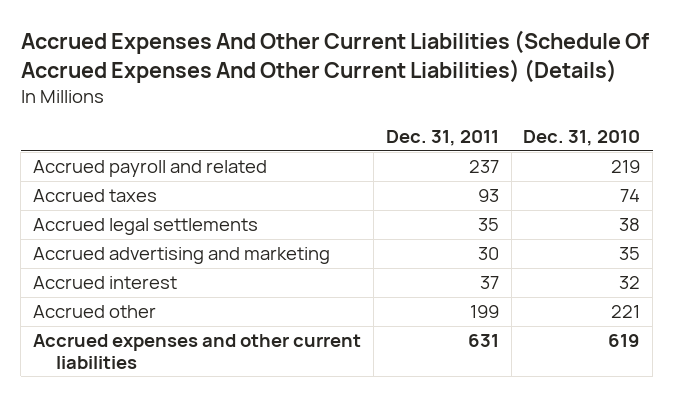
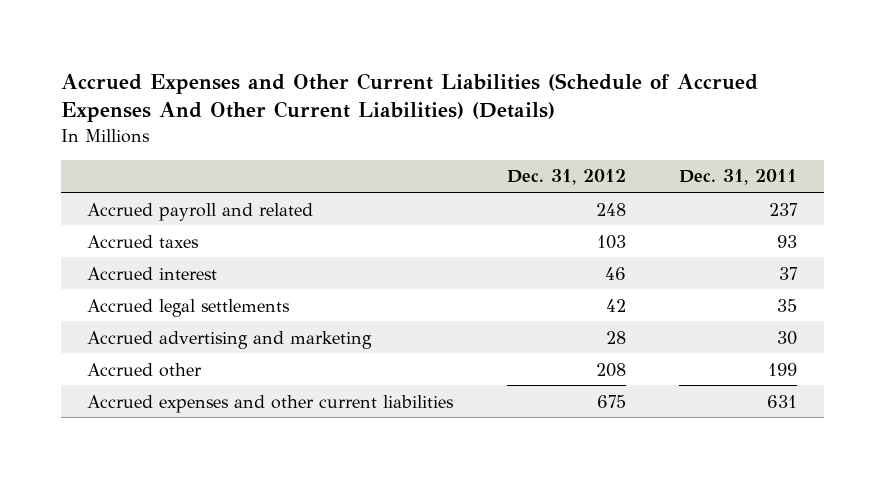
[20,30,649,84] Accrued Expenses And Other Current Liabilities (Schedule Of Accrued Expenses And Other Current Liabilities) (Details) -> [60,72,758,123] Accrued Expenses and Other Current Liabilities (Schedule of Accrued Expenses And Other Current Liabilities) (Details)
[523,129,641,146] Dec. 31, 2010 -> none
none -> [506,169,626,186] Dec. 31, 2012
[32,276,177,290] Accrued interest -> [87,266,218,280] Accrued interest

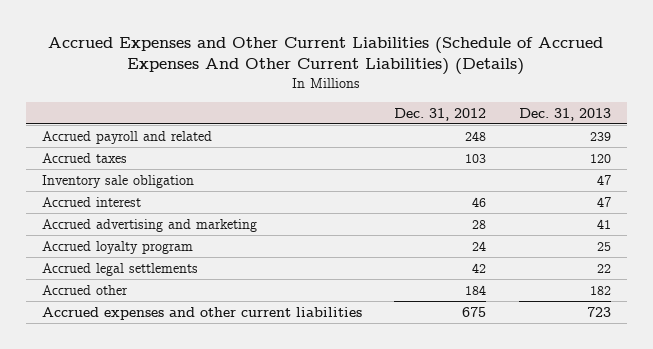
[679,169,798,186] Dec. 31, 2011 -> none
none -> [518,107,611,121] Dec. 31, 2013
none -> [42,174,195,188] Inventory sale obligation
none -> [42,240,194,254] Accrued loyalty program
[87,298,291,317] Accrued legal settlements -> [42,262,199,276] Accrued legal settlements
[595,362,626,377] 208 -> [465,284,487,295] 184

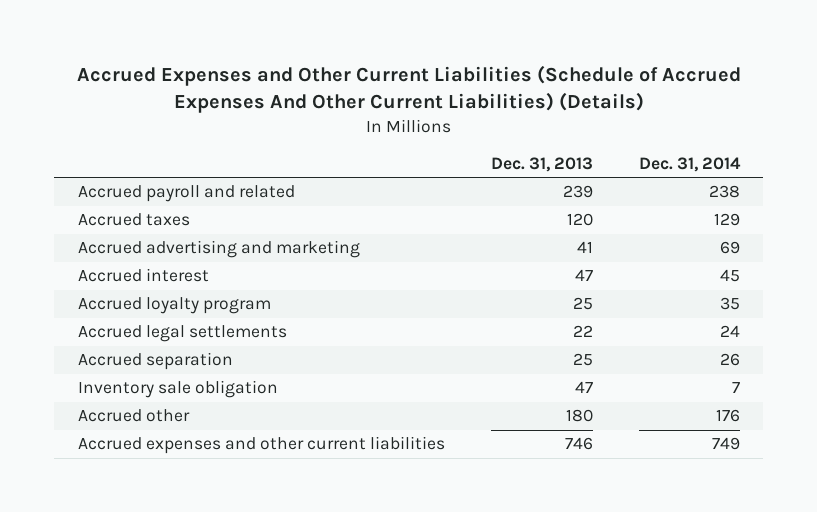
[394,107,487,121] Dec. 31, 2012 -> none
none -> [638,156,741,172] Dec. 31, 2014
[42,196,142,207] Accrued interest -> [77,268,209,283] Accrued interest
none -> [77,352,233,371] Accrued separation
[42,174,195,188] Inventory sale obligation -> [77,380,278,399] Inventory sale obligation
[589,285,611,295] 182 -> [565,409,593,423] 180
[586,306,611,317] 723 -> [564,437,593,451] 746

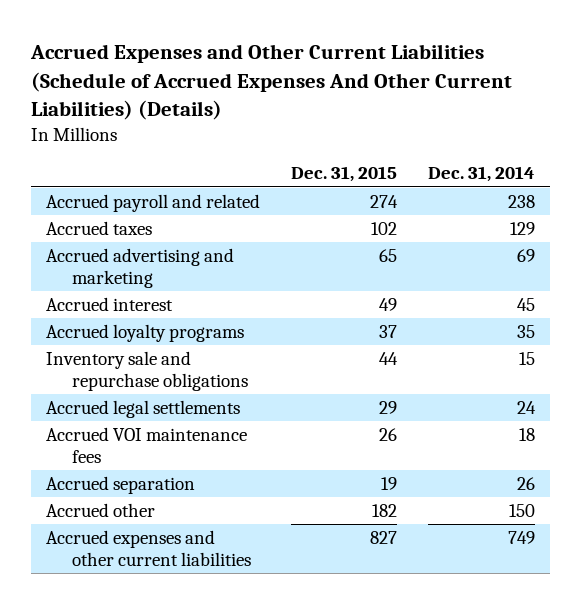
[490,156,593,172] Dec. 31, 2013 -> none
none -> [290,166,397,183] Dec. 31, 2015
[77,297,271,315] Accrued loyalty program -> [46,323,245,342] Accrued loyalty programs
none -> [46,350,249,391] Inventory sale and repurchase obligations
none -> [46,426,248,463] Accrued VOI maintenance fees
[77,380,278,399] Inventory sale obligation -> none
[715,409,740,423] 176 -> [508,503,535,517] 150

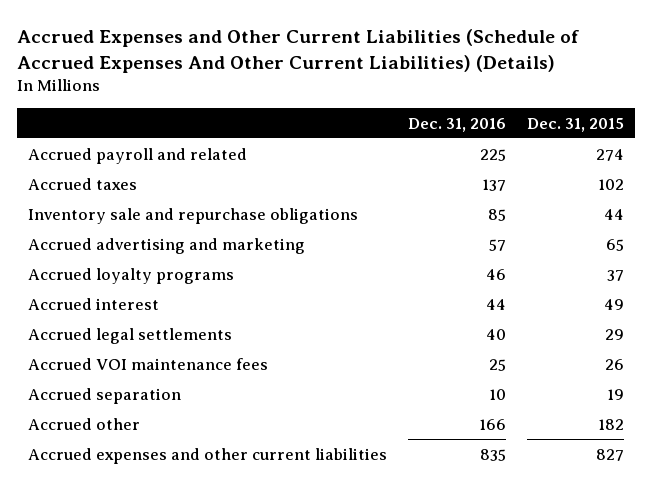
[427,166,535,183] Dec. 31, 2014 -> none
none -> [408,117,507,132] Dec. 31, 2016
[46,350,249,391] Inventory sale and repurchase obligations -> [27,207,358,224] Inventory sale and repurchase obligations
[46,296,174,311] Accrued interest -> [27,297,159,310] Accrued interest

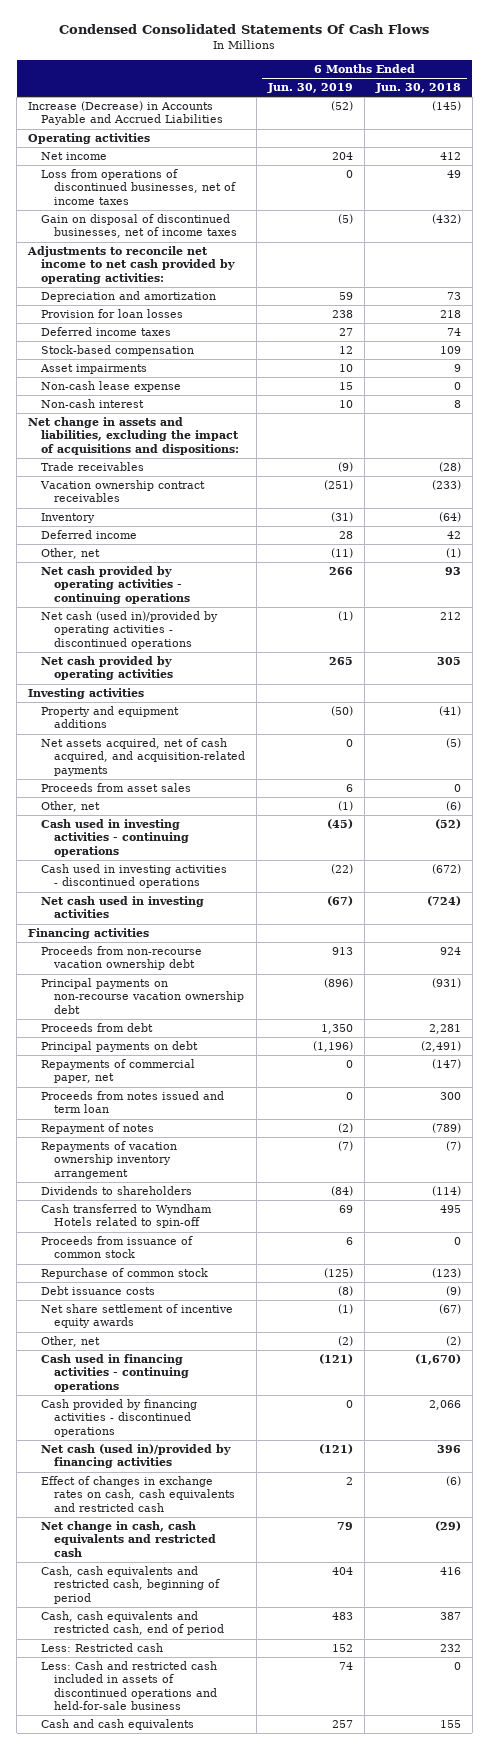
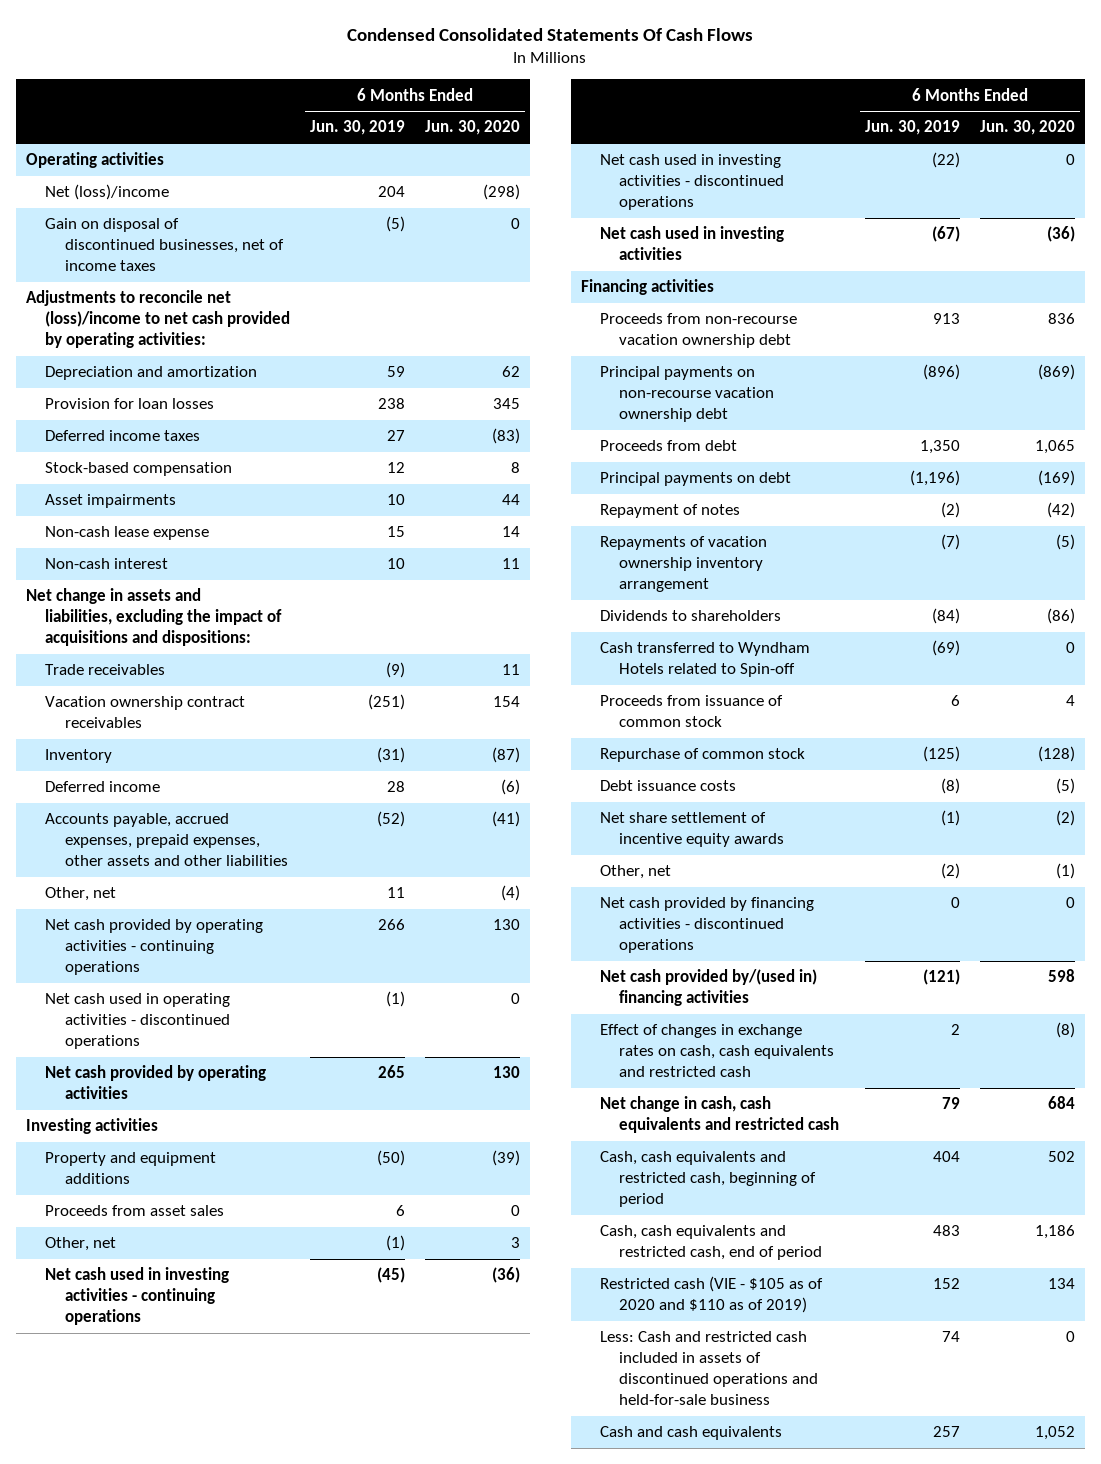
[375,83,462,94] Jun. 30, 2018 -> none
none -> [425,120,521,136] Jun. 30, 2020
[27,101,224,126] Increase (Decrease) in Accounts Payable and Accrued Liabilities -> none
[41,169,237,205] Loss from operations of discontinued businesses, net of income taxes -> none
[41,152,108,161] Net income -> [45,184,170,201] Net (loss)/income
[26,246,236,284] Adjustments to reconcile net income to net cash provided by operating activities: -> [25,290,291,349] Adjustments to reconcile net (loss)/income to net cash provided by operating activities:
none -> [45,813,288,867] Accounts payable, accrued expenses, prepaid expenses, other assets and other liabilities
[331,548,354,559] (11) -> [387,887,406,899] 11
[41,611,219,649] Net cash (used in)/provided by operating activities - discontinued operations -> [45,993,231,1050] Net cash used in operating activities - discontinued operations
[41,738,246,776] Net assets acquired, net of cash acquired, and acquisition-related payments -> none
[41,819,190,857] Cash used in investing activities - continuing operations -> [45,1267,230,1326] Net cash used in investing activities - continuing operations
[41,864,228,889] Cash used in investing activities - discontinued operations -> [600,154,785,211] Net cash used in investing activities - discontinued operations
[41,1059,196,1084] Repayments of commercial paper, net -> none
[41,1091,225,1114] Proceeds from notes issued and term loan -> none
[41,1204,213,1229] Cash transferred to Wyndham Hotels related to spin-off -> [600,642,811,678] Cash transferred to Wyndham Hotels related to Spin-off
[339,1205,354,1214] 69 -> [931,640,960,657] (69)
[41,1354,190,1392] Cash used in financing activities - continuing operations -> none
[41,1399,198,1437] Cash provided by financing activities - discontinued operations -> [600,897,815,954] Net cash provided by financing activities - discontinued operations
[41,1444,232,1469] Net cash (used in)/provided by financing activities -> [600,969,818,1007] Net cash provided by/(used in) financing activities
[41,1643,164,1653] Less: Restricted cash -> [600,1276,824,1314] Restricted cash (VIE - $105 as of 2020 and $110 as of 2019)

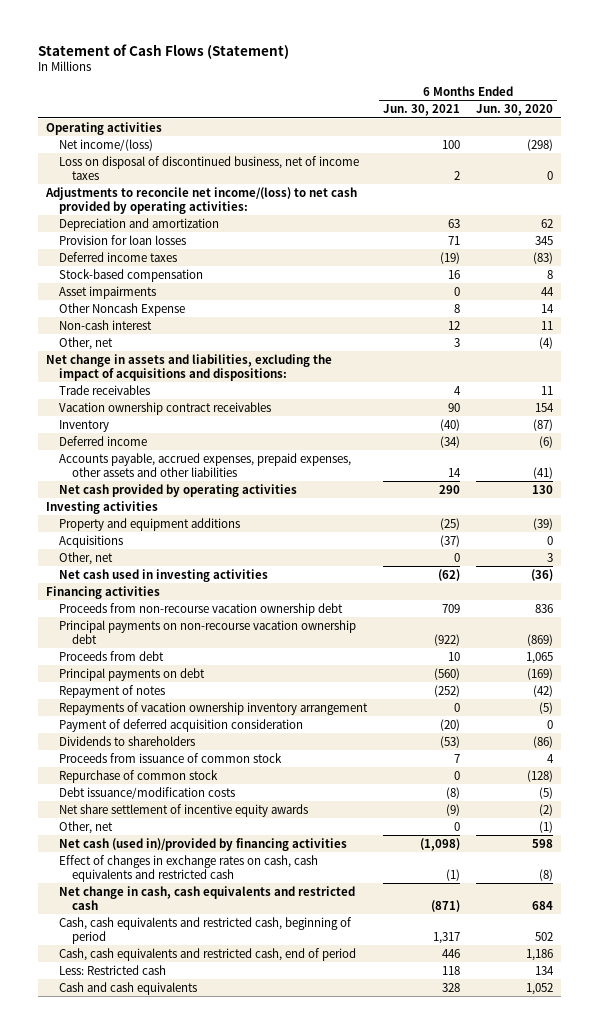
[347,28,754,42] Condensed Consolidated Statements Of Cash Flows -> [37,43,289,59] Statement of Cash Flows (Statement)
[310,120,406,136] Jun. 30, 2019 -> none
none -> [382,104,460,117] Jun. 30, 2021
[45,184,170,201] Net (loss)/income -> [58,138,153,151] Net income/(loss)
[45,218,284,272] Gain on disposal of discontinued businesses, net of income taxes -> [58,155,359,180] Loss on disposal of discontinued business, net of income taxes
[25,290,291,349] Adjustments to reconcile net (loss)/income to net cash provided by operating activities: -> [44,186,357,214] Adjustments to reconcile net income/(loss) to net cash provided by operating activities:
[45,526,210,541] Non-cash lease expense -> none
none -> [58,302,185,316] Other Noncash Expense
[45,887,117,902] Other, net -> [58,336,113,350] Other, net
[45,919,264,976] Net cash provided by operating activities - continuing operations -> none
[45,993,231,1050] Net cash used in operating activities - discontinued operations -> none
[45,1205,225,1217] Proceeds from asset sales -> none
none -> [58,534,123,548] Acquisitions
[45,1267,230,1326] Net cash used in investing activities - continuing operations -> none
[600,154,785,211] Net cash used in investing activities - discontinued operations -> none
none -> [58,718,303,732] Payment of deferred acquisition consideration
[600,642,811,678] Cash transferred to Wyndham Hotels related to Spin-off -> none
[600,780,737,792] Debt issuance costs -> [58,786,235,799] Debt issuance/modification costs
[600,897,815,954] Net cash provided by financing activities - discontinued operations -> none
[600,969,818,1007] Net cash provided by/(used in) financing activities -> [58,837,347,851] Net cash (used in)/provided by financing activities
[600,1331,819,1406] Less: Cash and restricted cash included in assets of discontinued operations and held-for-sale business -> none
[600,1276,824,1314] Restricted cash (VIE - $105 as of 2020 and $110 as of 2019) -> [58,964,166,975] Less: Restricted cash

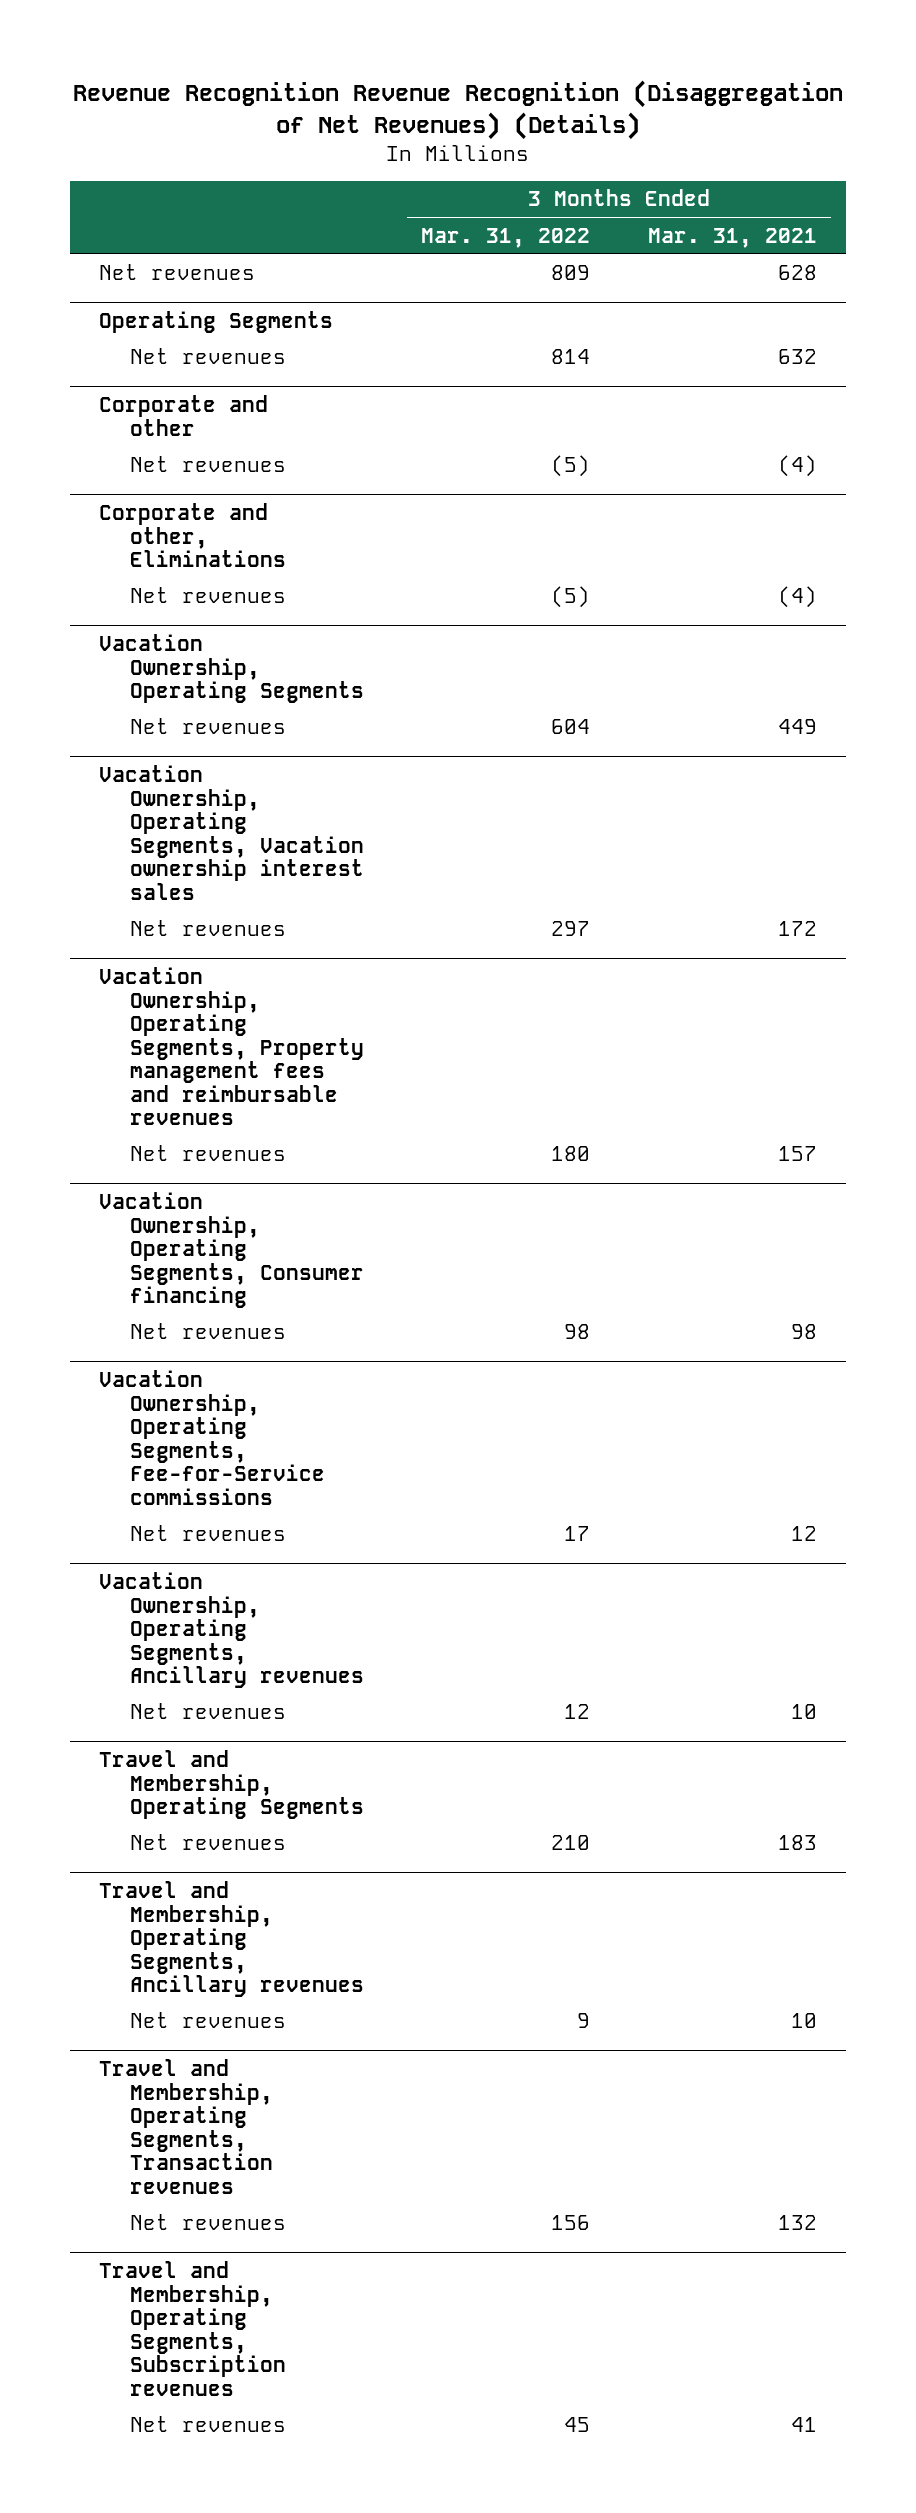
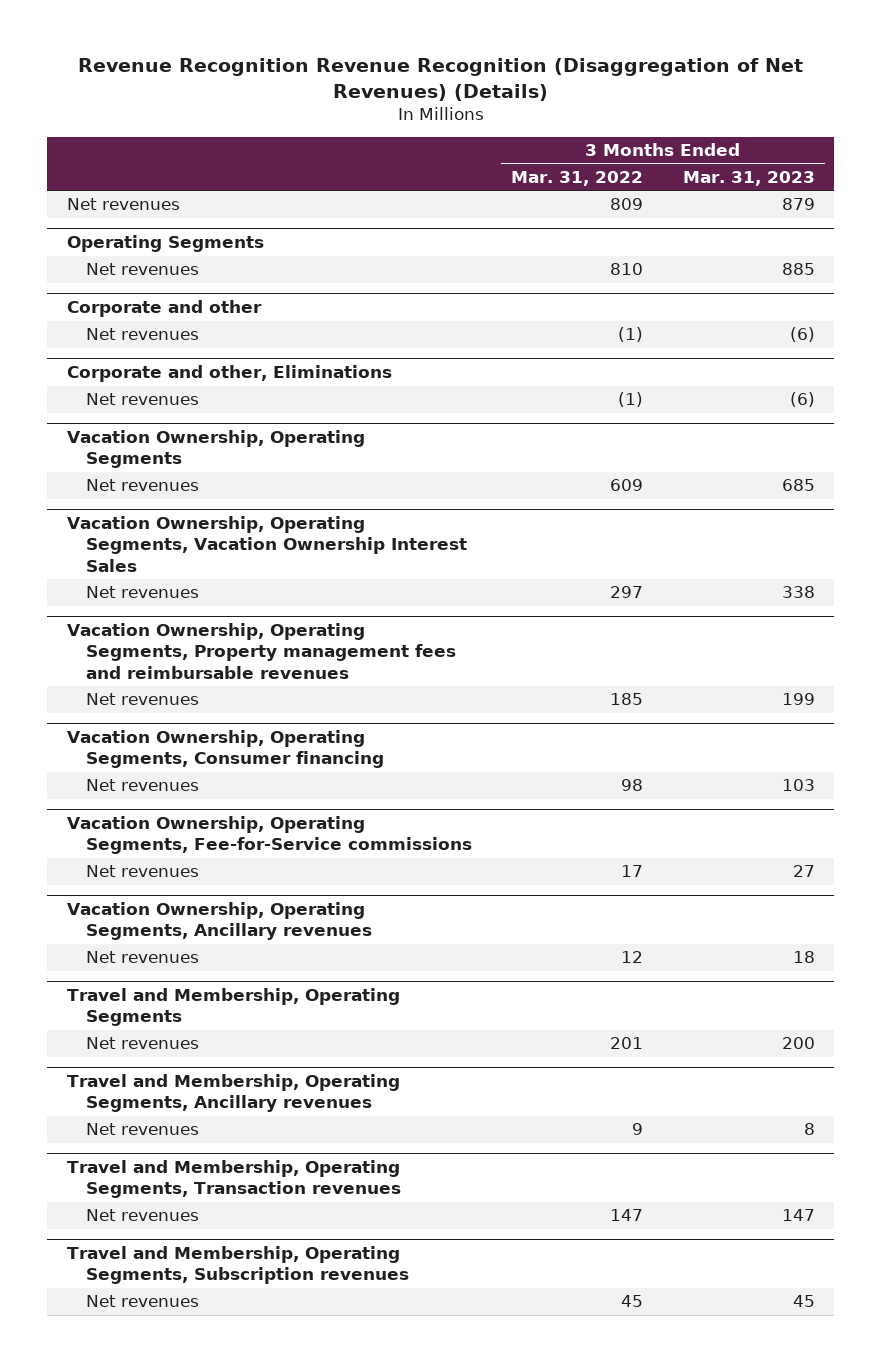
[647,227,817,248] Mar. 31, 2021 -> none
none -> [682,171,815,187] Mar. 31, 2023
[551,349,591,365] 814 -> [610,263,644,276] 810
[551,455,591,478] (5) -> [618,327,644,343] (1)
[551,586,591,609] (5) -> [618,392,644,408] (1)
[551,719,591,735] 604 -> [610,479,644,492] 609
[98,765,364,900] Vacation Ownership, Operating Segments, Vacation ownership interest sales -> [66,516,467,572] Vacation Ownership, Operating Segments, Vacation Ownership Interest Sales
[551,1146,591,1162] 180 -> [610,693,644,706] 185
[551,1835,591,1851] 210 -> [610,1037,644,1050] 201
[551,2215,591,2231] 156 -> [610,1209,644,1222] 147

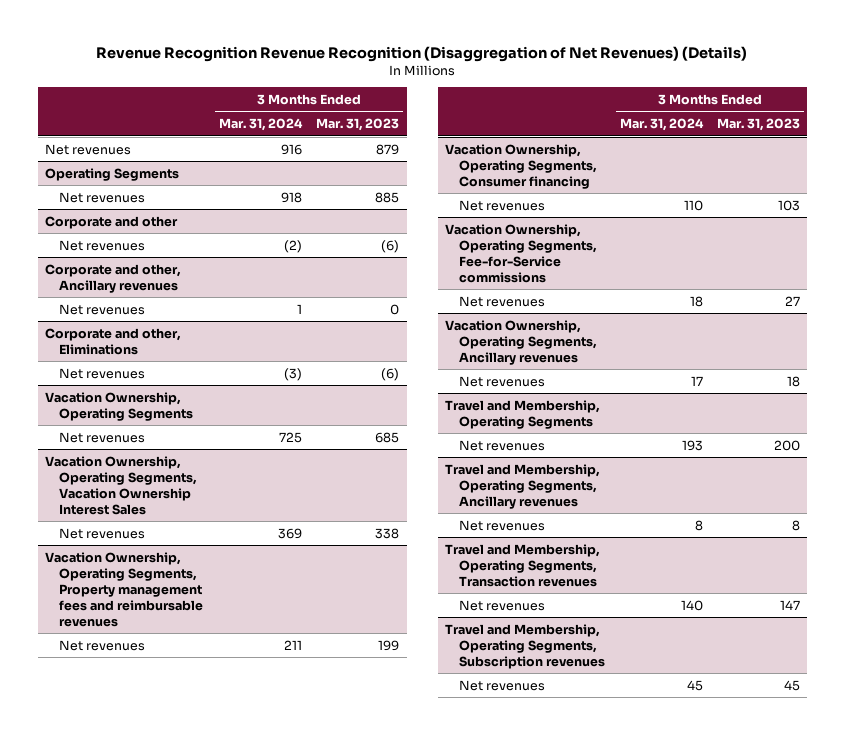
[511,171,644,187] Mar. 31, 2022 -> none
none -> [219,118,304,132] Mar. 31, 2024
none -> [44,263,181,293] Corporate and other, Ancillary revenues
none -> [58,303,145,315] Net revenues

